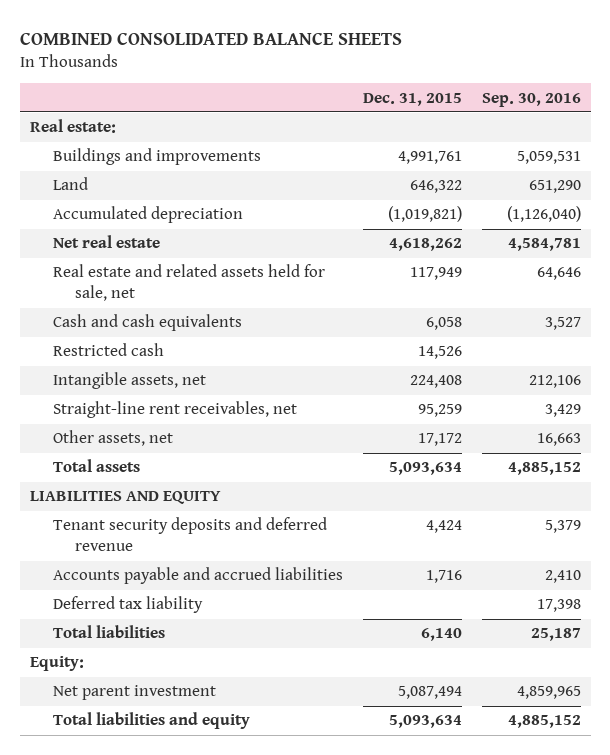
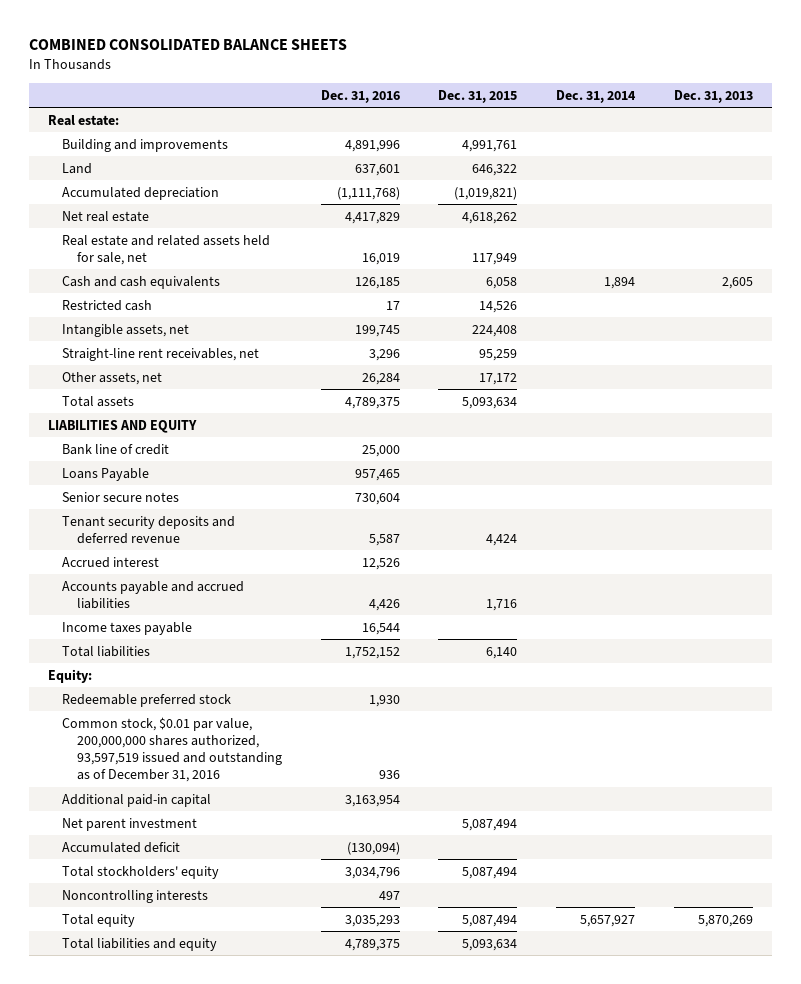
[481,92,581,107] Sep. 30, 2016 -> none
none -> [320,90,400,104] Dec. 31, 2016
none -> [555,90,636,104] Dec. 31, 2014
none -> [673,90,753,104] Dec. 31, 2013
[52,148,261,166] Buildings and improvements -> [62,138,229,152] Building and improvements
none -> [62,443,170,455] Bank line of credit
none -> [62,467,150,481] Loans Payable
none -> [62,491,180,502] Senior secure notes
none -> [62,556,160,568] Accrued interest
[52,596,203,614] Deferred tax liability -> none
none -> [62,621,193,635] Income taxes payable
none -> [62,693,232,707] Redeemable preferred stock
none -> [62,716,282,783] Common stock, $0.01 par value, 200,000,000 shares authorized, 93,597,519 issued and outstanding as of December 31, 2016
none -> [62,793,212,807] Additional paid-in capital
none -> [62,841,181,853] Accumulated deficit
none -> [62,865,220,879] Total stockholders' equity
none -> [62,889,209,903] Noncontrolling interests
none -> [62,913,136,927] Total equity

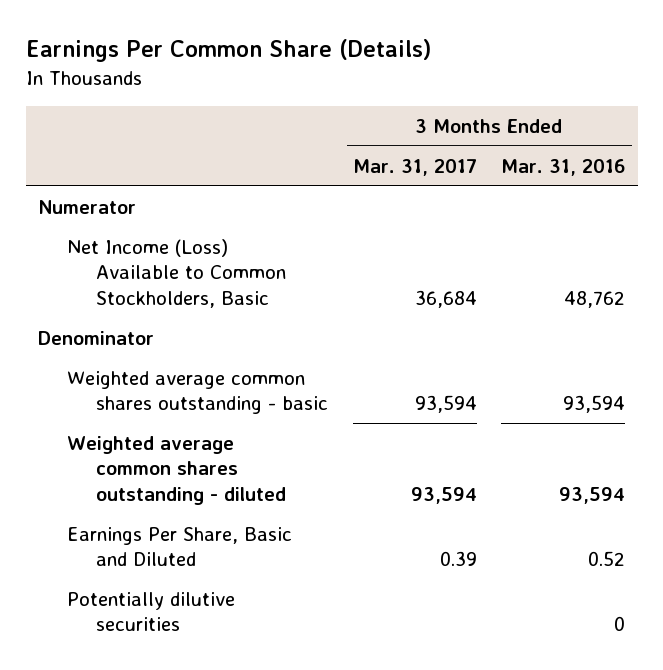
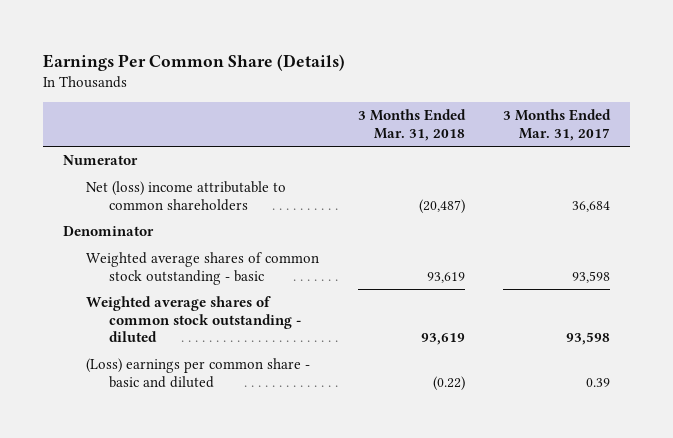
[501,158,626,176] Mar. 31, 2016 -> none
none -> [357,109,466,141] 3 Months Ended Mar. 31, 2018
[67,238,287,308] Net Income (Loss) Available to Common Stockholders, Basic -> [85,181,286,211] Net (loss) income attributable to common shareholders
[67,591,236,632] Potentially dilutive securities -> none
[67,370,329,415] Weighted average common shares outstanding - basic -> [85,252,319,285] Weighted average shares of common stock outstanding - basic
[414,395,477,414] 93,594 -> [572,270,611,283] 93,598
[67,435,287,505] Weighted average common shares outstanding - diluted -> [85,296,302,343] Weighted average shares of common stock outstanding - diluted
[410,486,477,504] 93,594 -> [566,332,611,346] 93,598
[67,526,293,567] Earnings Per Share, Basic and Diluted -> [85,358,310,388] (Loss) earnings per common share - basic and diluted

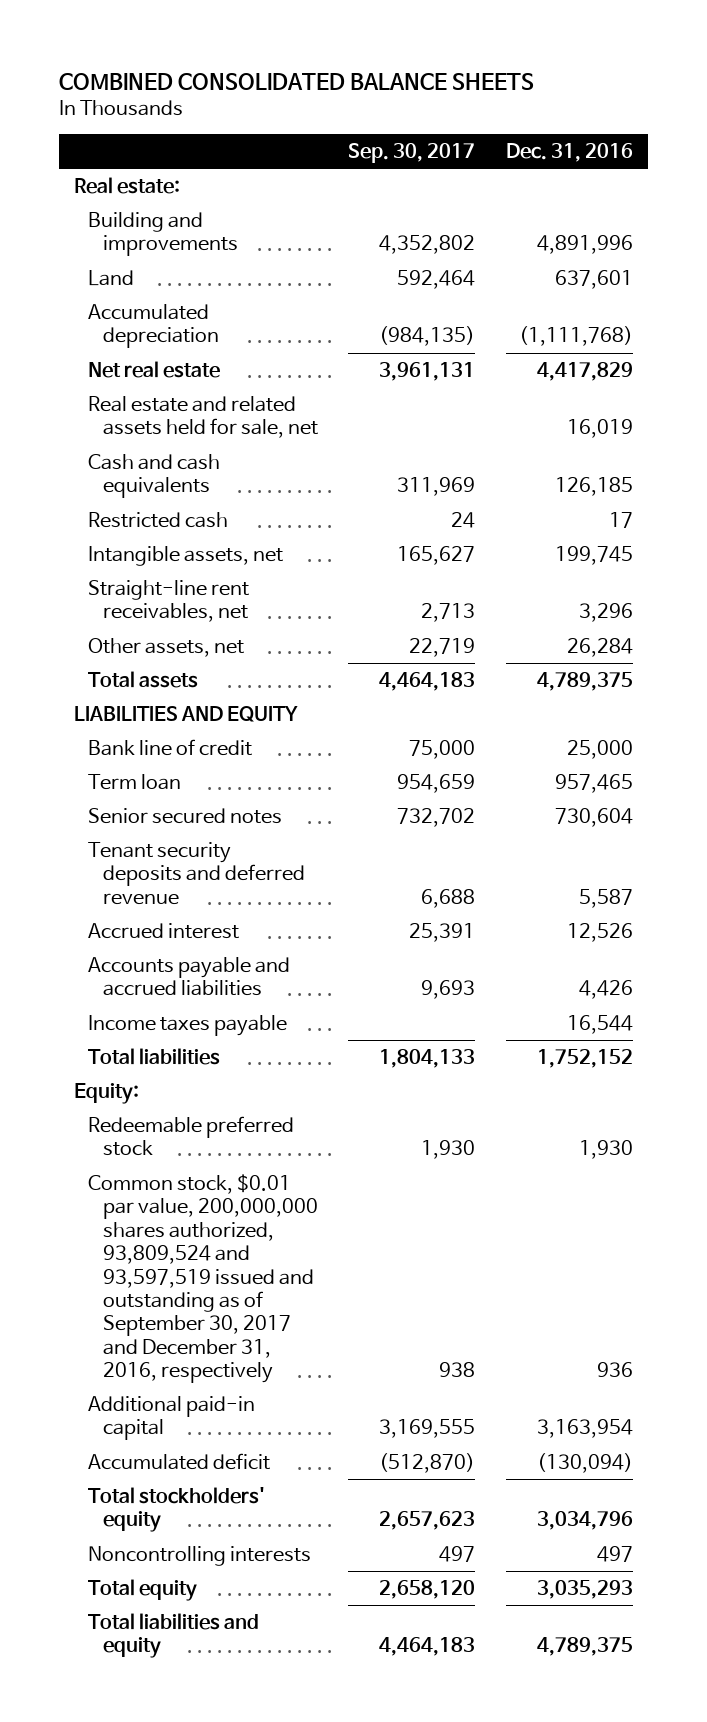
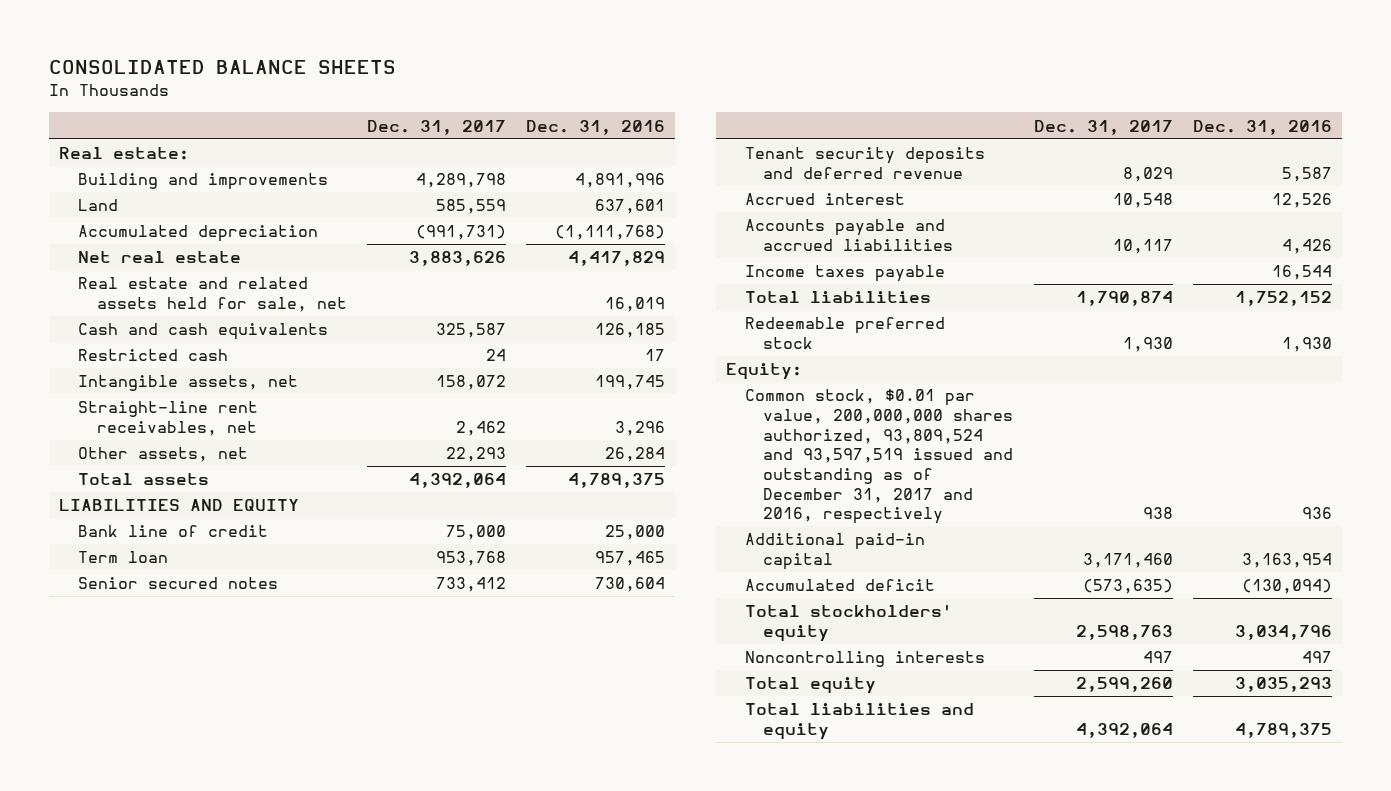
[58,72,534,90] COMBINED CONSOLIDATED BALANCE SHEETS -> [49,60,397,75] CONSOLIDATED BALANCE SHEETS
[348,143,476,164] Sep. 30, 2017 -> none
none -> [367,119,507,135] Dec. 31, 2017
[73,1083,139,1105] Equity: -> [725,363,802,381] Equity:
[88,1174,318,1384] Common stock, $0.01 par value, 200,000,000 shares authorized, 93,809,524 and 93,597,519 issued and outstanding as of September 30, 2017 and December 31, 2016, respectively -> [744,389,1014,525] Common stock, $0.01 par value, 200,000,000 shares authorized, 93,809,524 and 93,597,519 issued and outstanding as of December 31, 2017 and 2016, respectively

